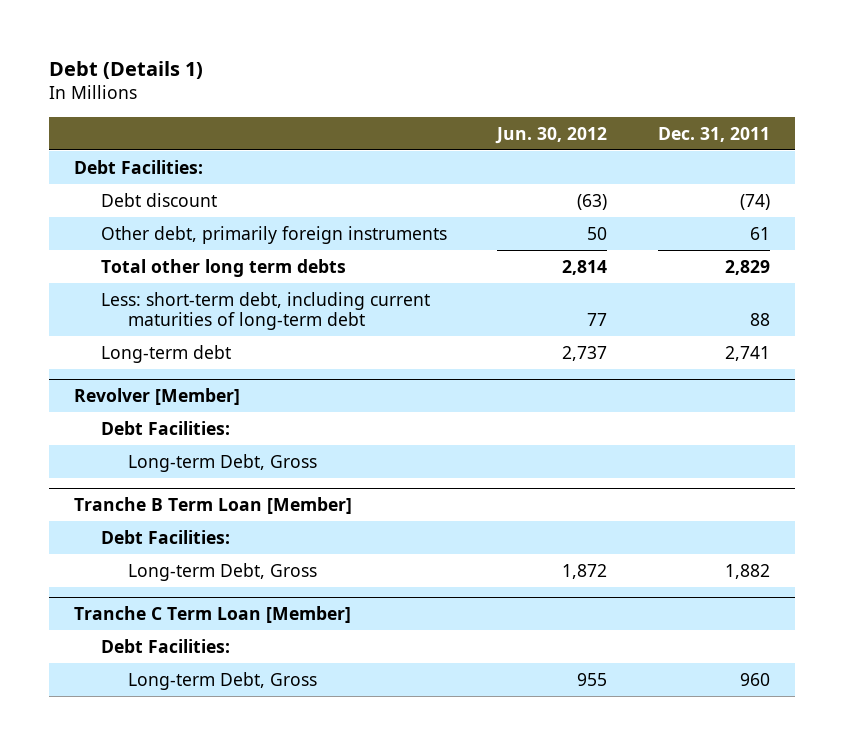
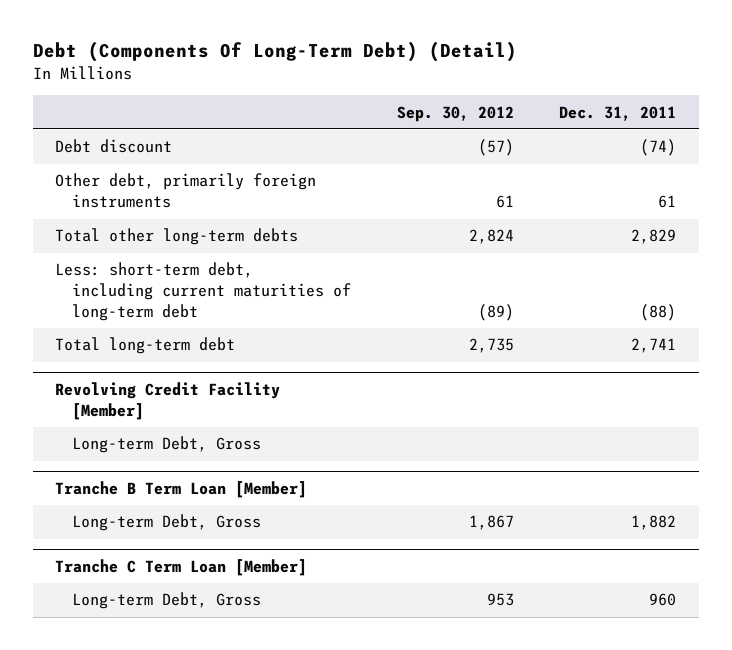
[48,60,203,79] Debt (Details 1) -> [32,41,517,63] Debt (Components Of Long-Term Debt) (Detail)
[495,126,608,144] Jun. 30, 2012 -> none
none -> [396,105,514,122] Sep. 30, 2012
[74,159,204,174] Debt Facilities: -> none
[74,387,241,405] Revolver [Member] -> none
[100,420,230,435] Debt Facilities: -> none
[100,258,346,277] Total other long term debts -> [55,228,299,246] Total other long-term debts
[749,313,770,327] 88 -> [640,304,677,322] (88)
[100,344,231,363] Long-term debt -> [55,337,236,355] Total long-term debt
none -> [55,381,281,420] Revolving Credit Facility [Member]
[100,529,230,544] Debt Facilities: -> none
[100,638,230,653] Debt Facilities: -> none

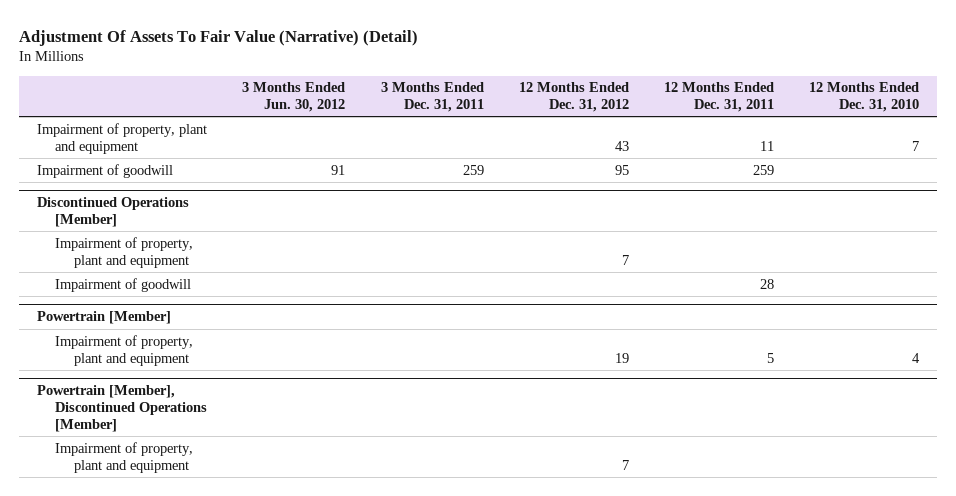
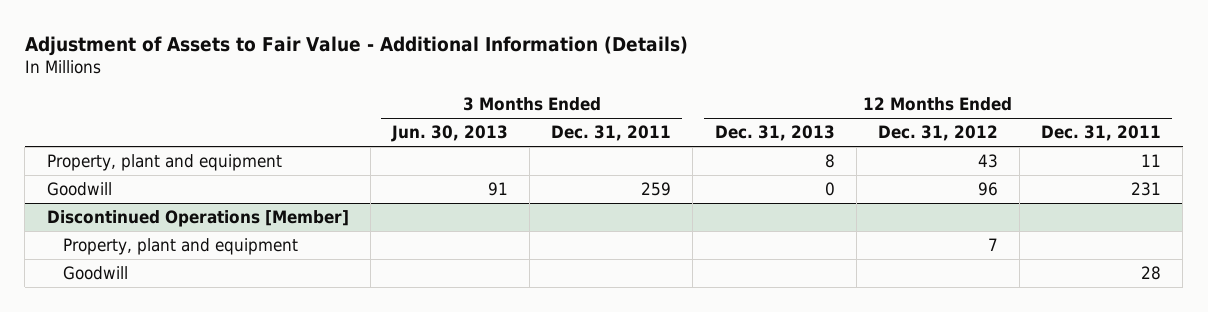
[19,29,419,46] Adjustment Of Assets To Fair Value (Narrative) (Detail) -> [24,35,688,56] Adjustment of Assets to Fair Value - Additional Information (Details)
[242,82,346,113] 3 Months Ended Jun. 30, 2012 -> none
[809,82,920,113] 12 Months Ended Dec. 31, 2010 -> none
none -> [390,125,508,143] Jun. 30, 2013
none -> [714,125,835,142] Dec. 31, 2013
[36,122,207,154] Impairment of property, plant and equipment -> [46,154,282,172] Property, plant and equipment
[36,163,173,178] Impairment of goodwill -> [46,182,112,197] Goodwill
[614,164,629,175] 95 -> [977,182,998,197] 96
[752,164,774,175] 259 -> [1131,182,1162,197] 231
[36,311,171,325] Powertrain [Member] -> none
[55,334,194,366] Impairment of property, plant and equipment -> none
[36,385,208,432] Powertrain [Member], Discontinued Operations [Member] -> none
[55,441,194,473] Impairment of property, plant and equipment -> none
[55,236,194,268] Impairment of property, plant and equipment -> [62,238,298,256] Property, plant and equipment
[55,277,192,292] Impairment of goodwill -> [62,266,128,281] Goodwill

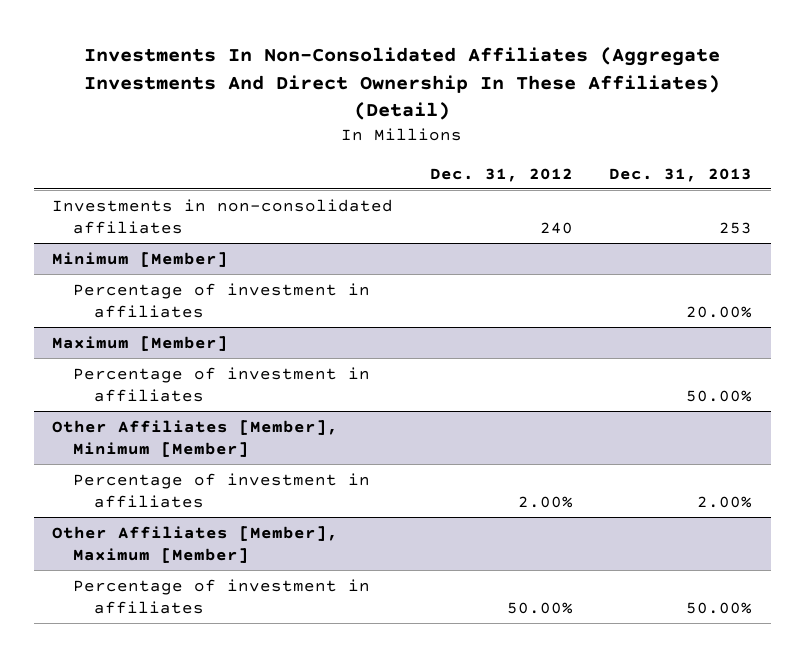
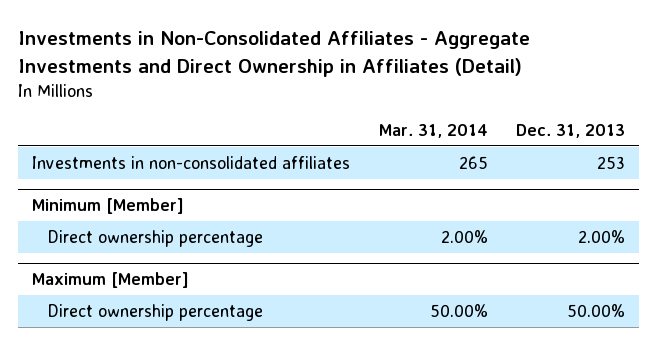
[84,47,721,121] Investments In Non-Consolidated Affiliates (Aggregate Investments And Direct Ownership In These Affiliates) (Detail) -> [18,31,531,77] Investments in Non-Consolidated Affiliates - Aggregate Investments and Direct Ownership in Affiliates (Detail)
[429,167,573,182] Dec. 31, 2012 -> none
none -> [378,124,488,139] Mar. 31, 2014
[73,282,371,318] Percentage of investment in affiliates -> none
none -> [48,229,264,247] Direct ownership percentage
[52,419,339,457] Other Affiliates [Member], Minimum [Member] -> none
[73,472,371,508] Percentage of investment in affiliates -> none
[52,525,339,563] Other Affiliates [Member], Maximum [Member] -> none
[73,578,371,614] Percentage of investment in affiliates -> none
[73,366,371,402] Percentage of investment in affiliates -> [48,303,264,321] Direct ownership percentage

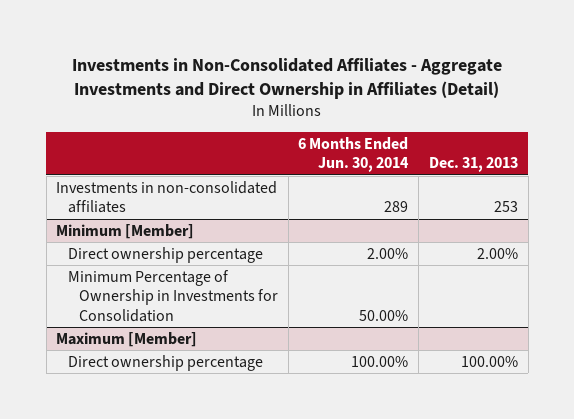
[378,124,488,139] Mar. 31, 2014 -> none
none -> [298,137,410,173] 6 Months Ended Jun. 30, 2014
none -> [67,269,278,322] Minimum Percentage of Ownership in Investments for Consolidation
[567,303,626,317] 50.00% -> [460,355,518,367] 100.00%

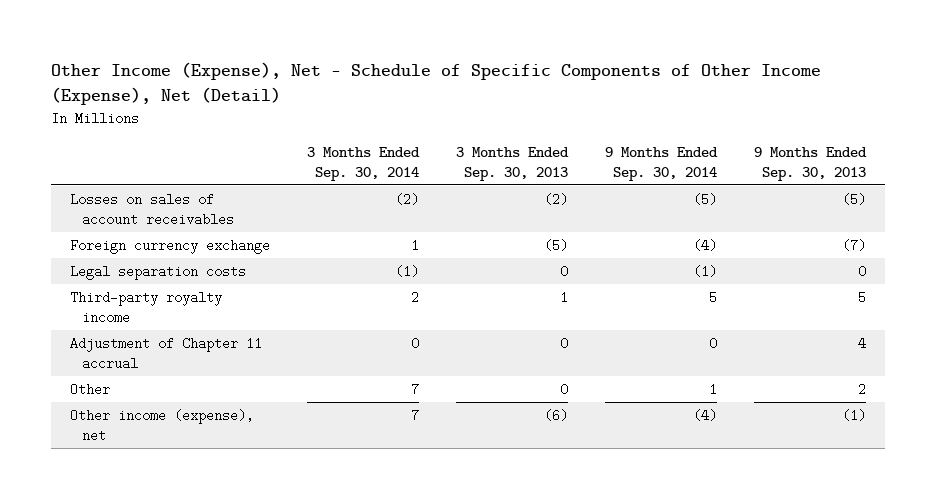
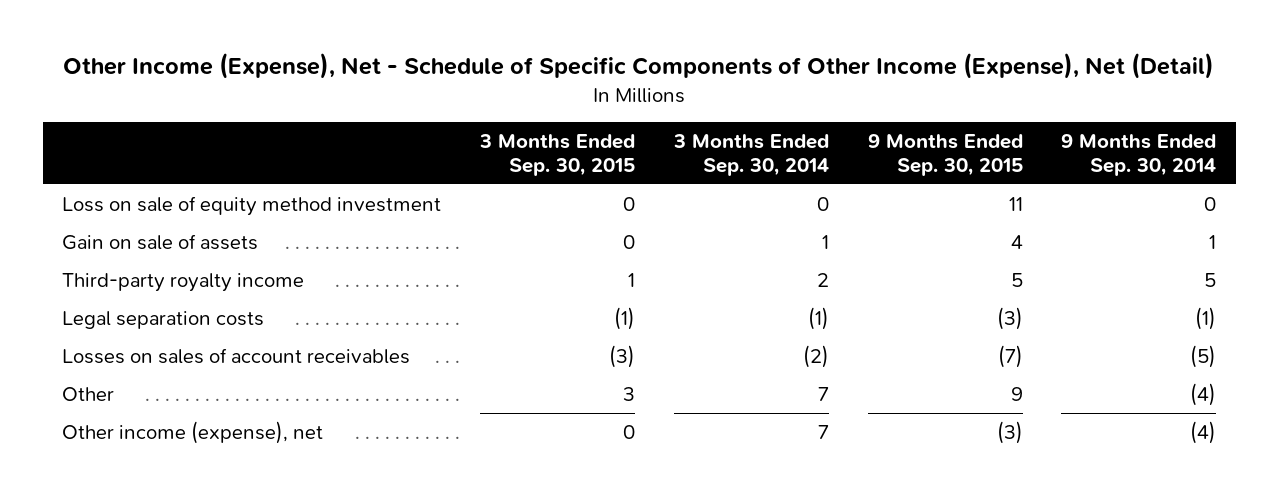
[455,146,569,181] 3 Months Ended Sep. 30, 2013 -> none
[754,146,868,181] 9 Months Ended Sep. 30, 2013 -> none
none -> [478,134,635,177] 3 Months Ended Sep. 30, 2015
none -> [867,134,1023,177] 9 Months Ended Sep. 30, 2015
[69,238,270,254] Foreign currency exchange -> none
none -> [62,195,442,216] Loss on sale of equity method investment
none -> [62,233,259,250] Gain on sale of assets
[69,336,262,370] Adjustment of Chapter 11 accrual -> none
[69,264,246,280] Legal separation costs -> [62,310,265,329] Legal separation costs
[69,192,234,226] Losses on sales of account receivables -> [62,347,411,364] Losses on sales of account receivables
[709,382,718,396] 1 -> [1190,382,1217,406] (4)

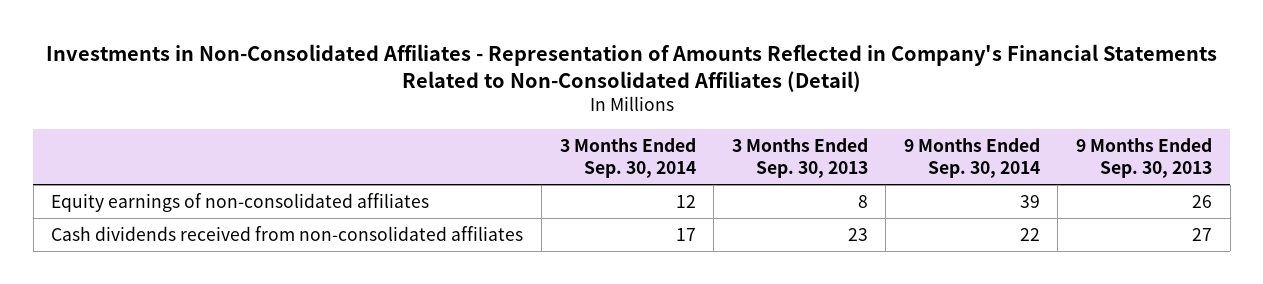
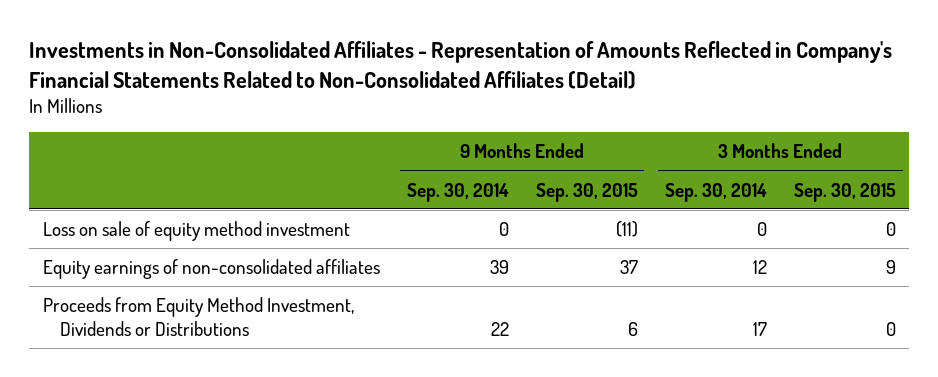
[731,137,868,178] 3 Months Ended Sep. 30, 2013 -> none
[1076,137,1213,178] 9 Months Ended Sep. 30, 2013 -> none
none -> [535,182,638,202] Sep. 30, 2015
none -> [793,182,896,202] Sep. 30, 2015
none -> [42,221,350,242] Loss on sale of equity method investment
[51,226,524,242] Cash dividends received from non-consolidated affiliates -> [42,297,354,336] Proceeds from Equity Method Investment, Dividends or Distributions

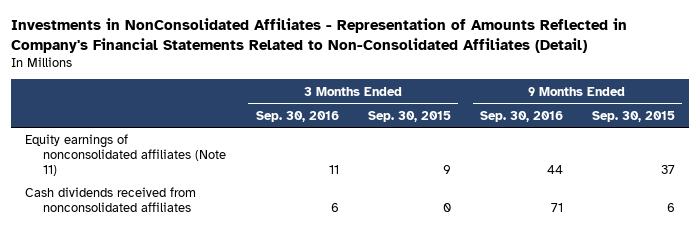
[29,41,893,89] Investments in Non-Consolidated Affiliates - Representation of Amounts Reflected in Company's Financial Statements Related to Non-Consolidated Affiliates (Detail) -> [10,18,627,53] Investments in NonConsolidated Affiliates - Representation of Amounts Reflected in Company's Financial Statements Related to Non-Consolidated Affiliates (Detail)
[406,182,509,202] Sep. 30, 2014 -> none
[664,182,767,202] Sep. 30, 2014 -> none
none -> [255,110,339,122] Sep. 30, 2016
none -> [479,110,563,122] Sep. 30, 2016
[42,221,350,242] Loss on sale of equity method investment -> none
[42,259,380,280] Equity earnings of non-consolidated affiliates -> [25,134,227,176] Equity earnings of nonconsolidated affiliates (Note 11)
[42,297,354,336] Proceeds from Equity Method Investment, Dividends or Distributions -> [25,187,197,212] Cash dividends received from nonconsolidated affiliates

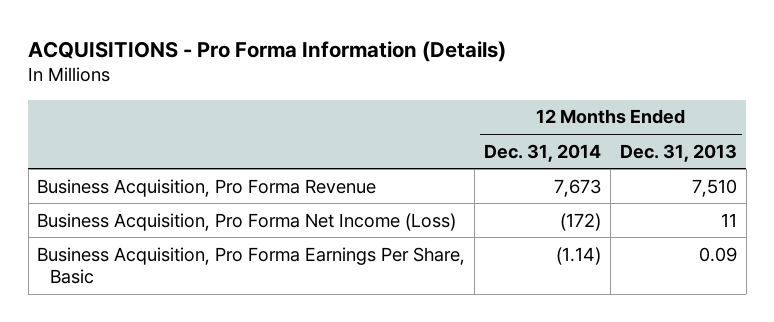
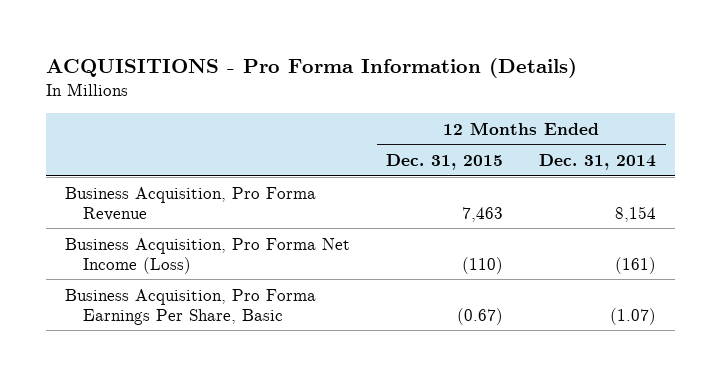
[619,143,737,162] Dec. 31, 2013 -> none
none -> [386,154,504,171] Dec. 31, 2015
[554,178,602,197] 7,673 -> [615,205,657,222] 8,154
[560,212,602,231] (172) -> [615,256,657,274] (161)
[556,246,602,265] (1.14) -> [610,307,657,325] (1.07)

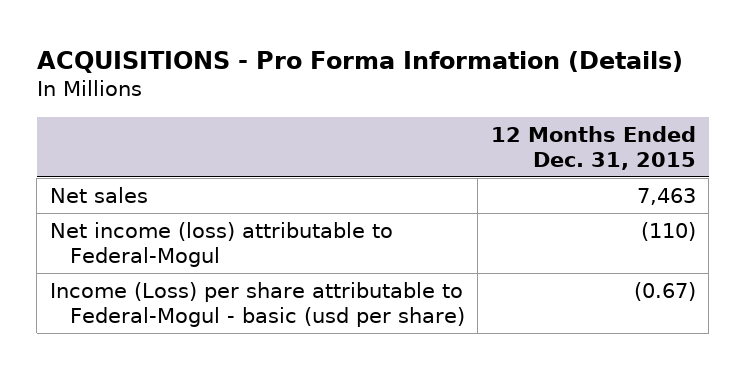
[539,154,657,171] Dec. 31, 2014 -> none
[64,186,316,221] Business Acquisition, Pro Forma Revenue -> [50,186,149,203] Net sales
[64,237,350,274] Business Acquisition, Pro Forma Net Income (Loss) -> [50,221,394,267] Net income (loss) attributable to Federal-Mogul
[64,288,316,325] Business Acquisition, Pro Forma Earnings Per Share, Basic -> [50,281,465,327] Income (Loss) per share attributable to Federal-Mogul - basic (usd per share)

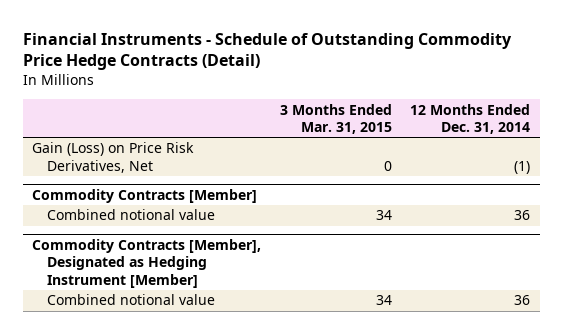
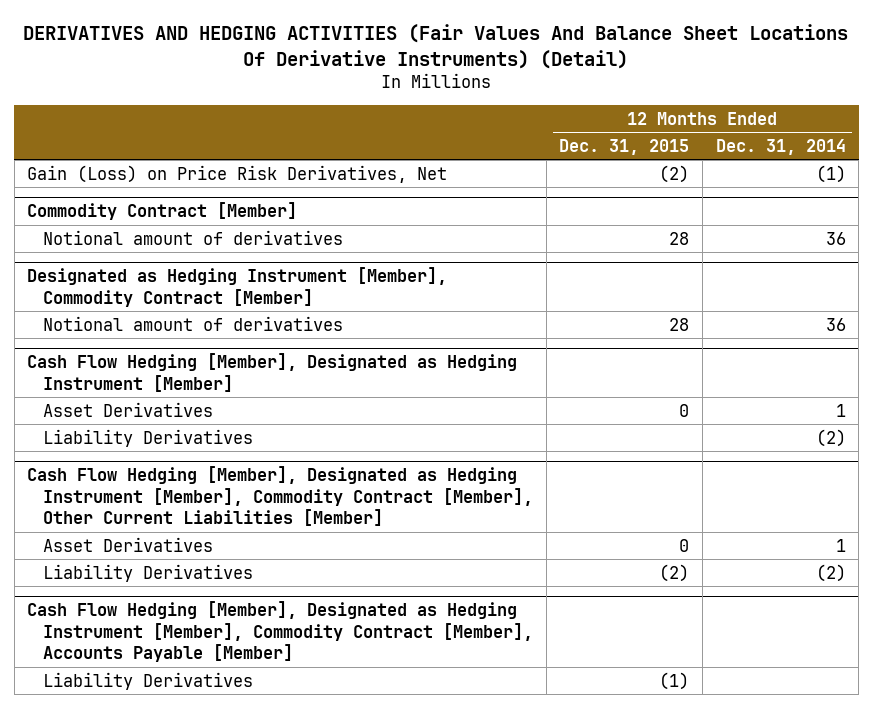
[22,32,512,71] Financial Instruments - Schedule of Outstanding Commodity Price Hedge Contracts (Detail) -> [23,23,849,69] DERIVATIVES AND HEDGING ACTIVITIES (Fair Values And Balance Sheet Locations Of Derivative Instruments) (Detail)
[279,103,392,135] 3 Months Ended Mar. 31, 2015 -> none
none -> [559,138,690,155] Dec. 31, 2015
[32,189,258,204] Commodity Contracts [Member] -> [27,202,298,221] Commodity Contract [Member]
[46,209,215,221] Combined notional value -> [43,229,344,245] Notional amount of derivatives
[32,239,262,288] Commodity Contracts [Member], Designated as Hedging Instrument [Member] -> [27,267,448,307] Designated as Hedging Instrument [Member], Commodity Contract [Member]
[46,294,215,306] Combined notional value -> [43,315,344,331] Notional amount of derivatives
none -> [27,353,518,392] Cash Flow Hedging [Member], Designated as Hedging Instrument [Member]
none -> [43,401,214,417] Asset Derivatives
none -> [43,428,254,447] Liability Derivatives
none -> [27,466,534,527] Cash Flow Hedging [Member], Designated as Hedging Instrument [Member], Commodity Contract [Member], Other Current Liabilities [Member]
none -> [43,536,214,552] Asset Derivatives
none -> [43,563,254,582] Liability Derivatives
none -> [27,601,534,663] Cash Flow Hedging [Member], Designated as Hedging Instrument [Member], Commodity Contract [Member], Accounts Payable [Member]
none -> [43,671,254,690] Liability Derivatives

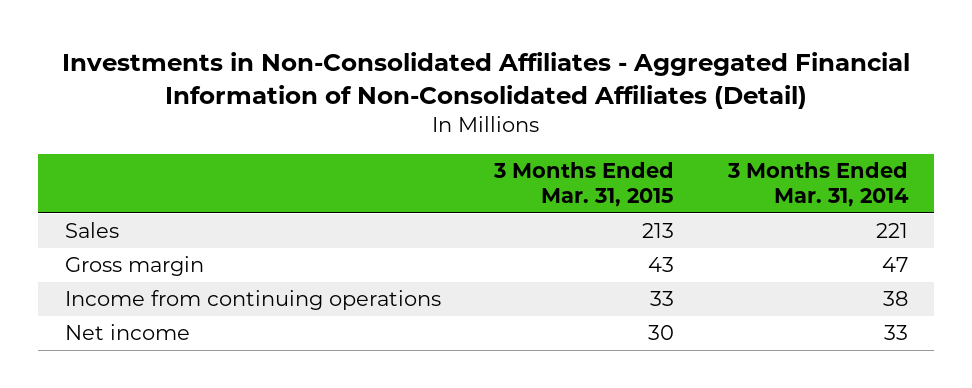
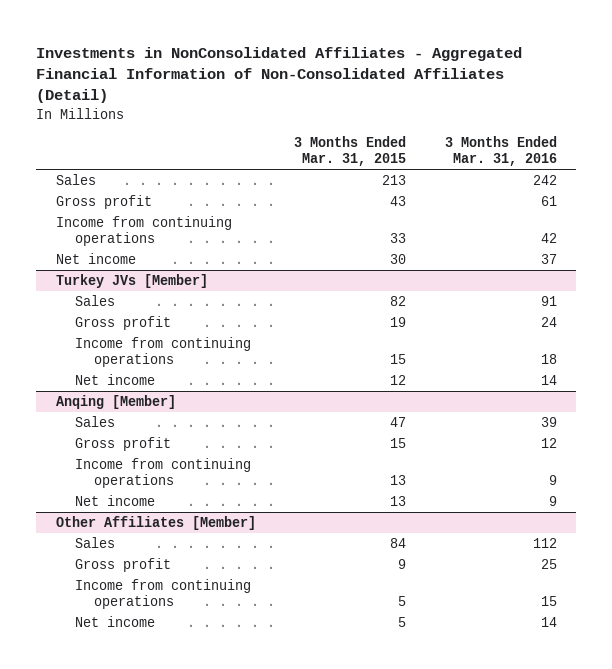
[62,51,911,109] Investments in Non-Consolidated Affiliates - Aggregated Financial Information of Non-Consolidated Affiliates (Detail) -> [36,46,523,104] Investments in NonConsolidated Affiliates - Aggregated Financial Information of Non-Consolidated Affiliates (Detail)
[726,161,909,208] 3 Months Ended Mar. 31, 2014 -> none
none -> [444,136,557,167] 3 Months Ended Mar. 31, 2016
[64,256,204,277] Gross margin -> [55,195,152,210] Gross profit
none -> [55,274,208,289] Turkey JVs [Member]
none -> [74,295,115,307] Sales
none -> [74,316,171,331] Gross profit
none -> [74,337,251,367] Income from continuing operations
none -> [74,374,155,386] Net income
none -> [55,395,176,410] Anqing [Member]
none -> [74,416,115,428] Sales
none -> [74,437,171,452] Gross profit
none -> [74,458,251,488] Income from continuing operations
none -> [74,495,155,507] Net income
none -> [55,516,256,531] Other Affiliates [Member]
none -> [74,537,115,549] Sales
none -> [74,558,171,573] Gross profit
none -> [74,579,251,609] Income from continuing operations
none -> [74,616,155,628] Net income

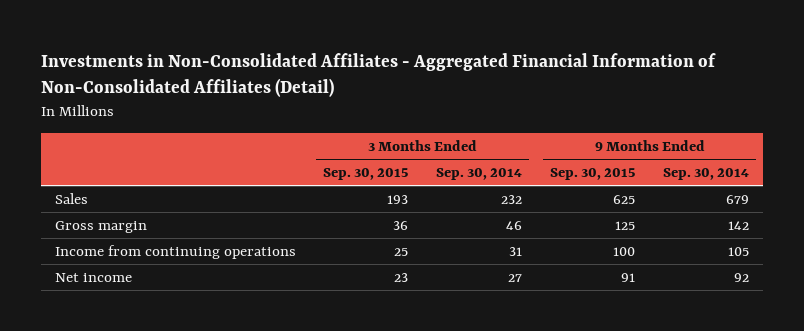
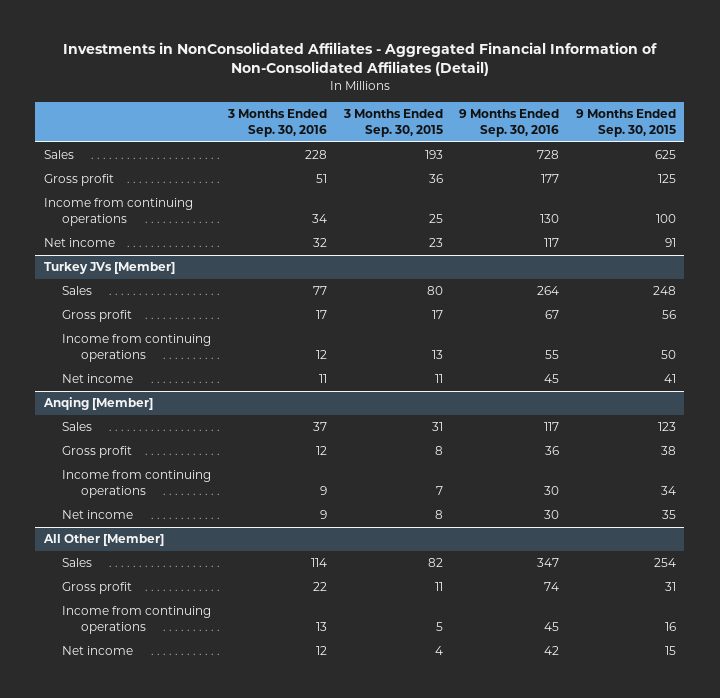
[40,52,716,97] Investments in Non-Consolidated Affiliates - Aggregated Financial Information of Non-Consolidated Affiliates (Detail) -> [62,42,657,77] Investments in NonConsolidated Affiliates - Aggregated Financial Information of Non-Consolidated Affiliates (Detail)
[436,167,523,180] Sep. 30, 2014 -> none
[663,167,750,180] Sep. 30, 2014 -> none
none -> [227,109,328,137] 3 Months Ended Sep. 30, 2016
none -> [459,109,560,137] 9 Months Ended Sep. 30, 2016
[54,220,147,233] Gross margin -> [43,174,114,187] Gross profit
none -> [43,262,175,275] Turkey JVs [Member]
none -> [62,286,93,296] Sales
none -> [62,310,133,323] Gross profit
none -> [62,334,212,362] Income from continuing operations
none -> [62,374,134,384] Net income
none -> [42,397,153,411] Anqing [Member]
none -> [62,422,93,432] Sales
none -> [62,446,133,459] Gross profit
none -> [62,470,212,498] Income from continuing operations
none -> [62,510,134,520] Net income
none -> [42,534,164,547] All Other [Member]
none -> [62,558,93,568] Sales
none -> [62,582,133,595] Gross profit
none -> [62,606,212,634] Income from continuing operations
none -> [62,646,134,656] Net income

